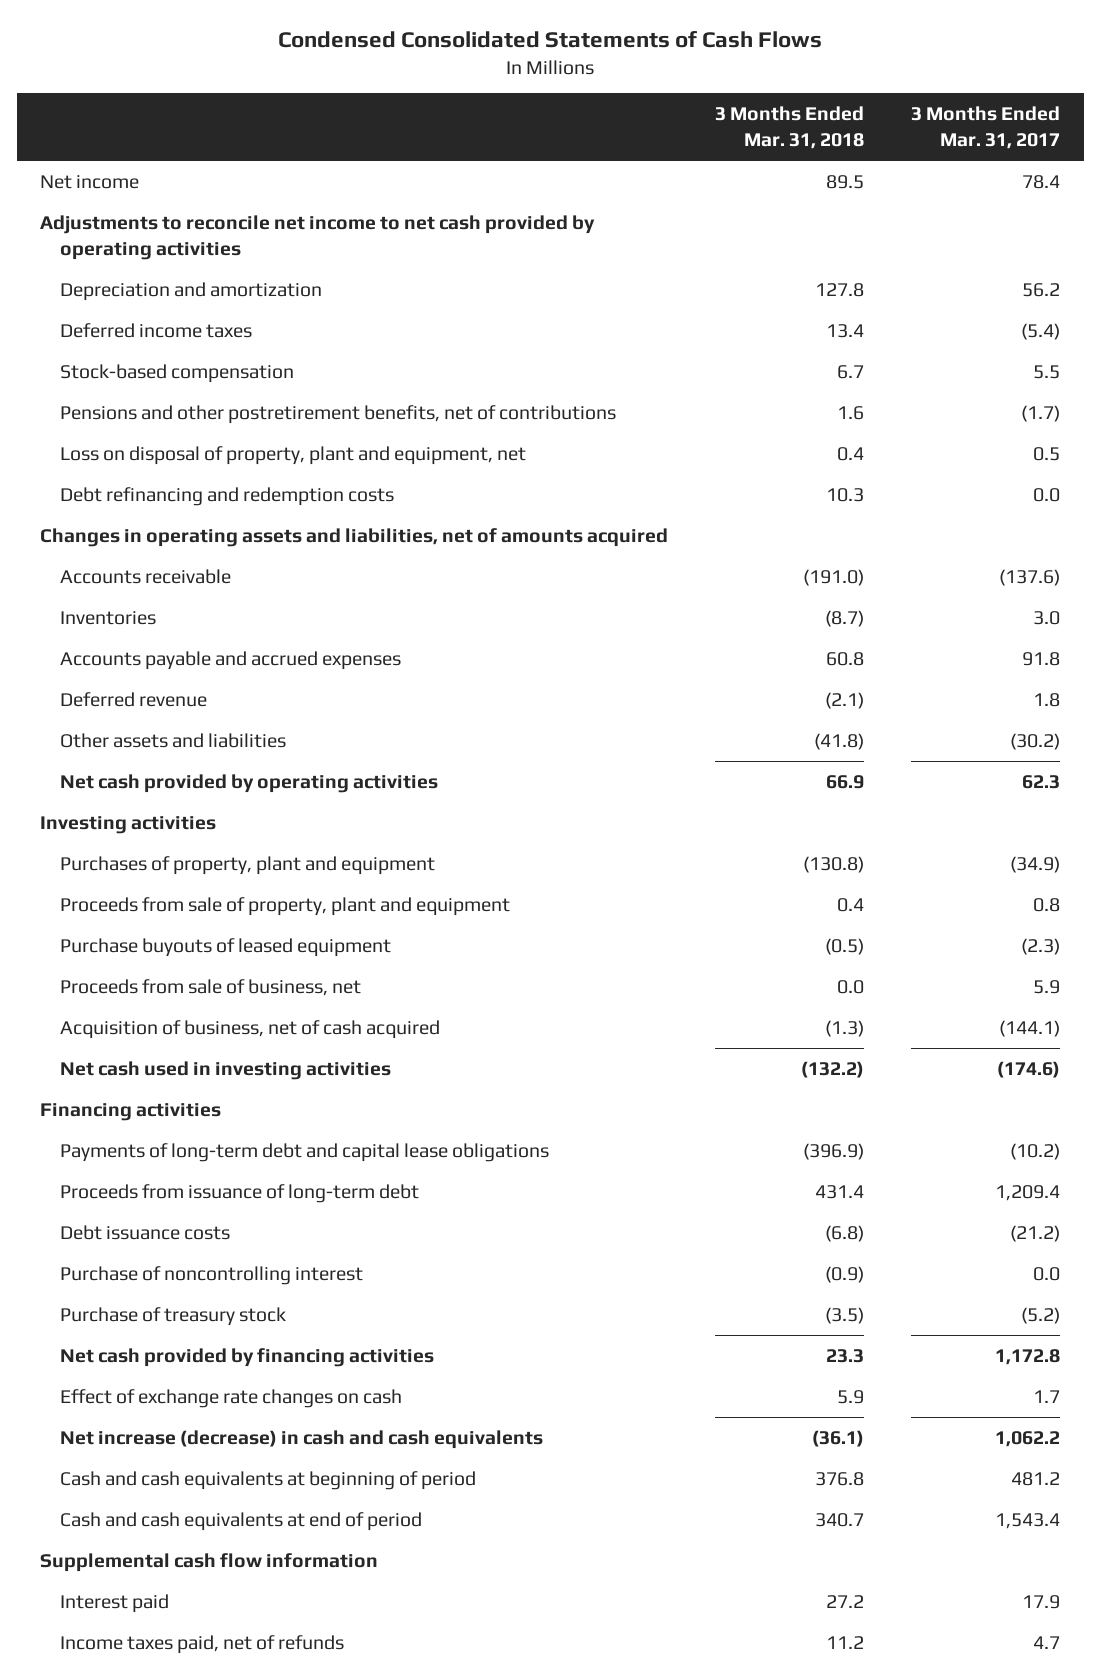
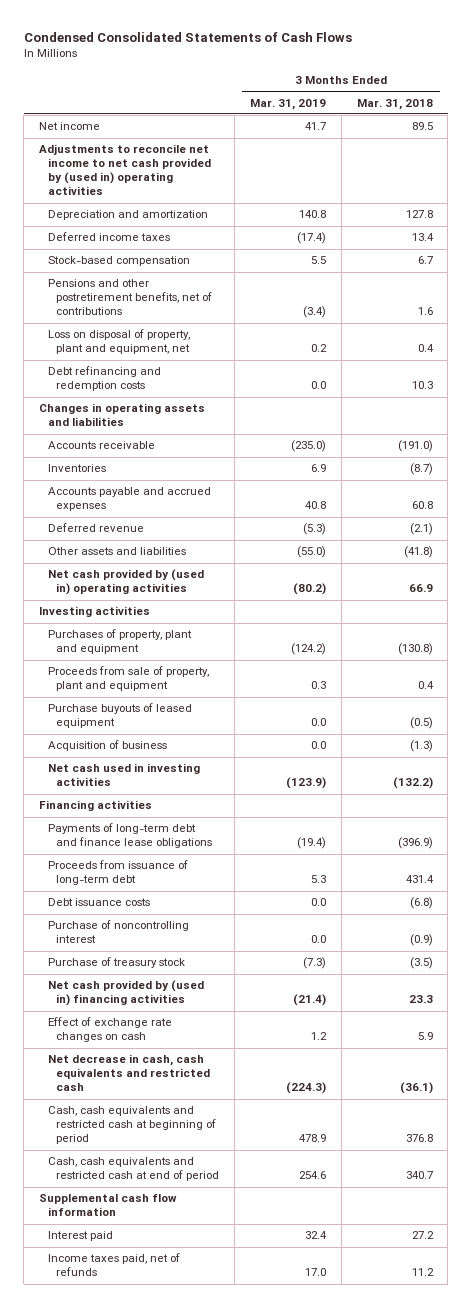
[911,106,1061,150] 3 Months Ended Mar. 31, 2017 -> none
none -> [249,98,326,110] Mar. 31, 2019
[40,214,596,260] Adjustments to reconcile net income to net cash provided by operating activities -> [39,144,211,196] Adjustments to reconcile net income to net cash provided by (used in) operating activities
[40,527,669,547] Changes in operating assets and liabilities, net of amounts acquired -> [39,403,206,427] Changes in operating assets and liabilities
[60,773,439,793] Net cash provided by operating activities -> [47,569,204,596] Net cash provided by (used in) operating activities
[60,978,362,996] Proceeds from sale of business, net -> none
[60,1019,441,1039] Acquisition of business, net of cash acquired -> [47,740,167,752] Acquisition of business
[60,1142,550,1162] Payments of long-term debt and capital lease obligations -> [47,823,213,849] Payments of long-term debt and finance lease obligations
[60,1347,435,1367] Net cash provided by financing activities -> [47,980,204,1007] Net cash provided by (used in) financing activities
[60,1429,544,1449] Net increase (decrease) in cash and cash equivalents -> [47,1054,211,1092] Net decrease in cash, cash equivalents and restricted cash
[60,1470,477,1490] Cash and cash equivalents at beginning of period -> [47,1106,217,1145] Cash, cash equivalents and restricted cash at beginning of period
[60,1511,423,1531] Cash and cash equivalents at end of period -> [47,1157,220,1182] Cash, cash equivalents and restricted cash at end of period

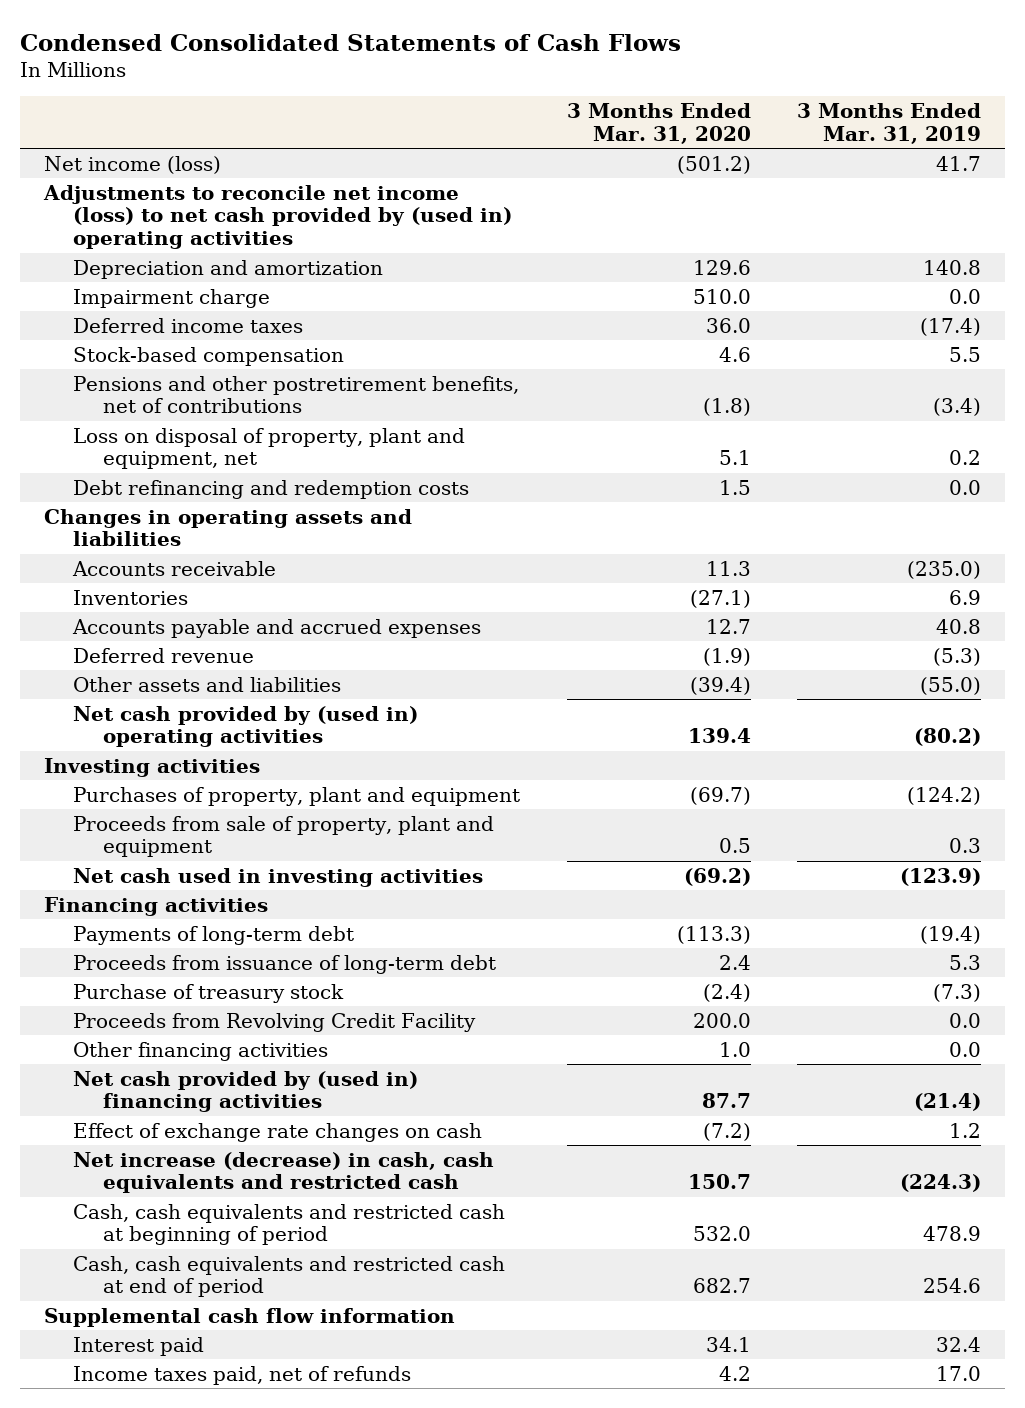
[356,98,433,110] Mar. 31, 2018 -> none
none -> [566,103,751,144] 3 Months Ended Mar. 31, 2020
[39,122,101,131] Net income -> [43,155,221,174] Net income (loss)
[39,144,211,196] Adjustments to reconcile net income to net cash provided by (used in) operating activities -> [42,184,513,250] Adjustments to reconcile net income (loss) to net cash provided by (used in) operating activities
none -> [73,288,271,308] Impairment charge
[47,703,192,729] Purchase buyouts of leased equipment -> none
[47,740,167,752] Acquisition of business -> none
[47,823,213,849] Payments of long-term debt and finance lease obligations -> [73,925,355,945] Payments of long-term debt
[47,898,150,907] Debt issuance costs -> none
[47,920,189,944] Purchase of noncontrolling interest -> none
none -> [73,1012,477,1032] Proceeds from Revolving Credit Facility
none -> [73,1041,329,1061] Other financing activities
[47,1054,211,1092] Net decrease in cash, cash equivalents and restricted cash -> [73,1151,495,1194] Net increase (decrease) in cash, cash equivalents and restricted cash

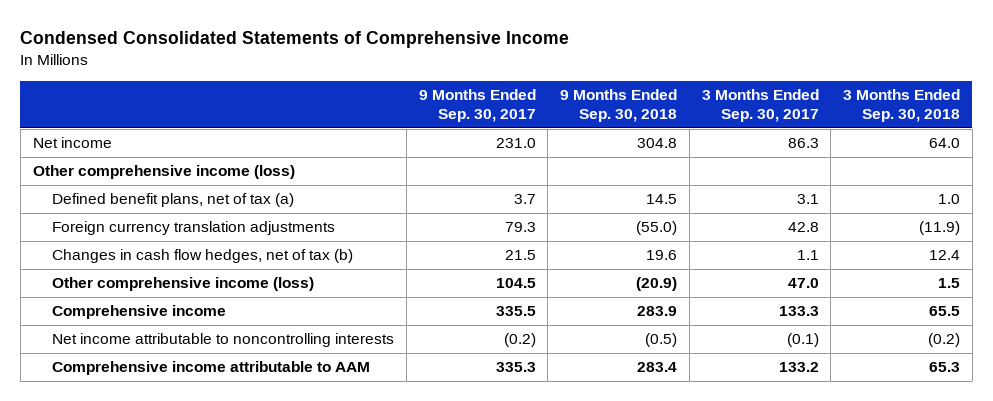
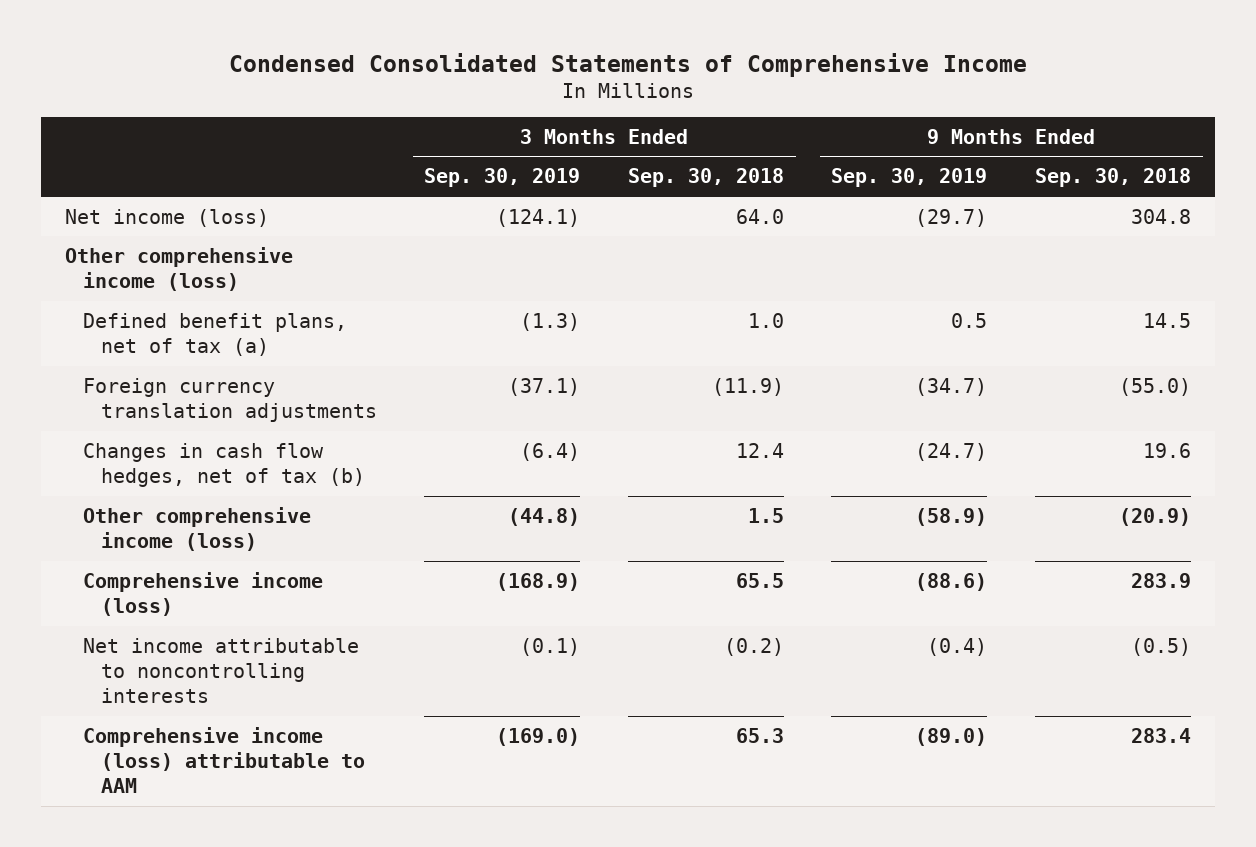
[418,88,536,123] 9 Months Ended Sep. 30, 2017 -> none
[701,88,819,123] 3 Months Ended Sep. 30, 2017 -> none
none -> [424,168,581,188] Sep. 30, 2019
none -> [831,168,988,188] Sep. 30, 2019
[32,137,112,149] Net income -> [65,208,270,227] Net income (loss)
[52,305,227,320] Comprehensive income -> [83,571,324,617] Comprehensive income (loss)
[52,361,371,376] Comprehensive income attributable to AAM -> [83,726,365,794] Comprehensive income (loss) attributable to AAM

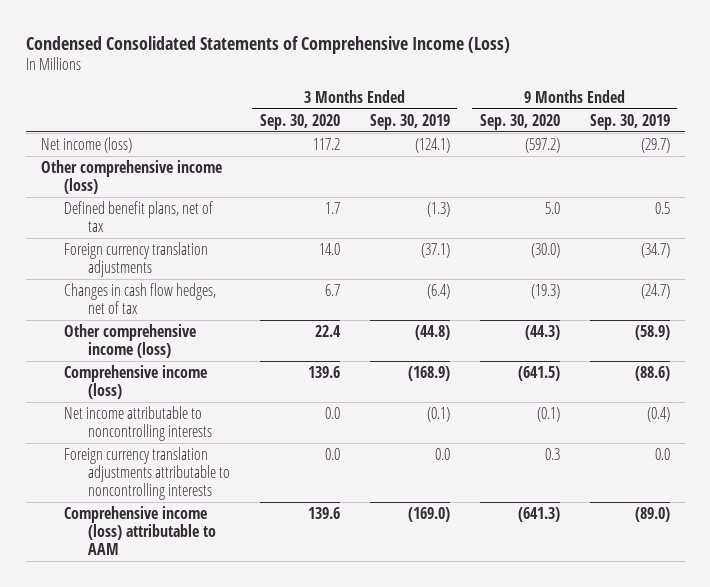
[229,52,1028,77] Condensed Consolidated Statements of Comprehensive Income -> [25,35,510,54] Condensed Consolidated Statements of Comprehensive Income (Loss)
[627,168,784,188] Sep. 30, 2018 -> none
[1034,168,1191,188] Sep. 30, 2018 -> none
none -> [259,113,340,130] Sep. 30, 2020
none -> [479,113,560,130] Sep. 30, 2020
[83,312,348,357] Defined benefit plans, net of tax (a) -> [64,200,214,233] Defined benefit plans, net of tax
[83,442,365,488] Changes in cash flow hedges, net of tax (b) -> [64,282,217,315] Changes in cash flow hedges, net of tax
none -> [64,446,230,501] Foreign currency translation adjustments attributable to noncontrolling interests

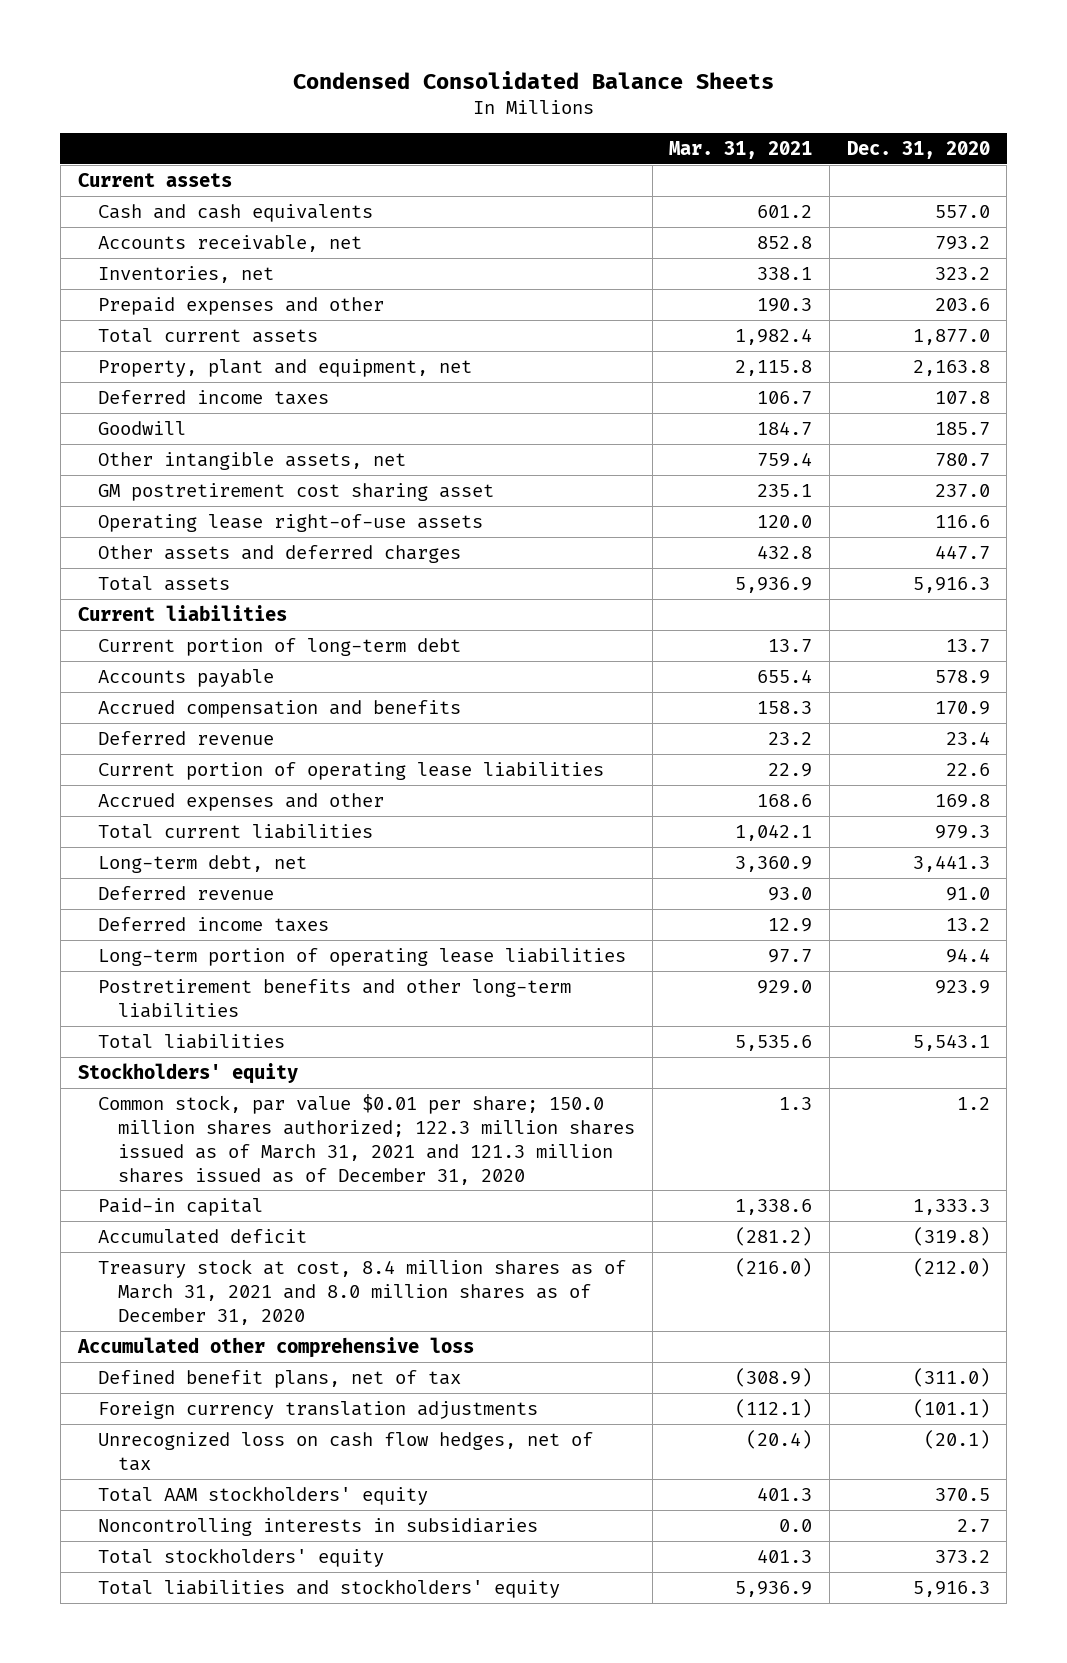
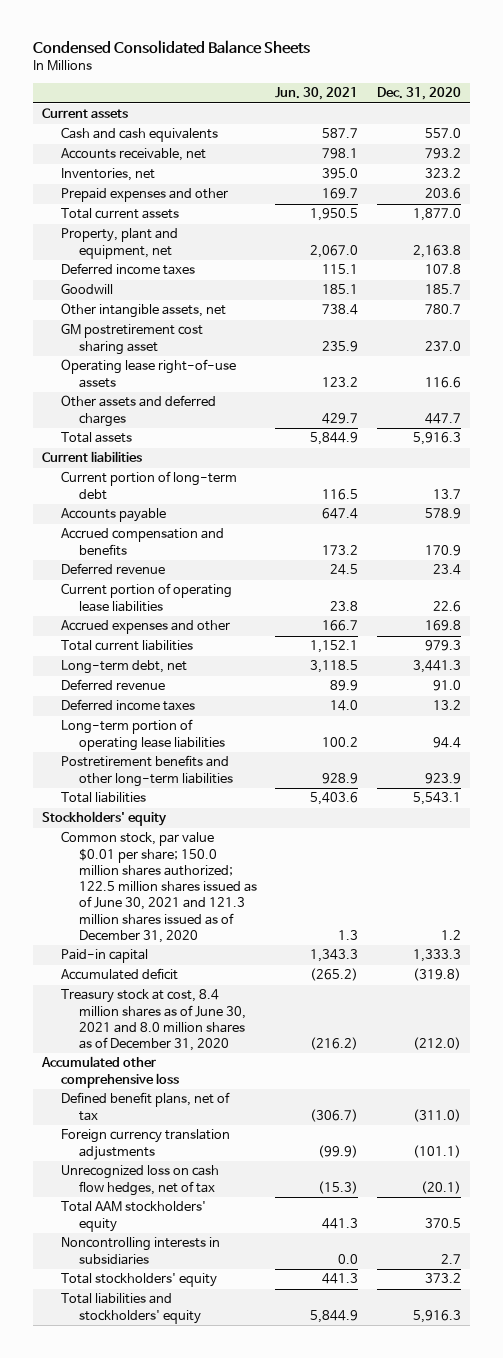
[669,140,813,159] Mar. 31, 2021 -> none
none -> [275,87,359,101] Jun. 30, 2021
[97,1093,636,1185] Common stock, par value $0.01 per share; 150.0 million shares authorized; 122.3 million shares issued as of March 31, 2021 and 121.3 million shares issued as of December 31, 2020 -> [60,831,258,943] Common stock, par value $0.01 per share; 150.0 million shares authorized; 122.5 million shares issued as of June 30, 2021 and 121.3 million shares issued as of December 31, 2020
[97,1258,626,1325] Treasury stock at cost, 8.4 million shares as of March 31, 2021 and 8.0 million shares as of December 31, 2020 -> [60,989,247,1052] Treasury stock at cost, 8.4 million shares as of June 30, 2021 and 8.0 million shares as of December 31, 2020

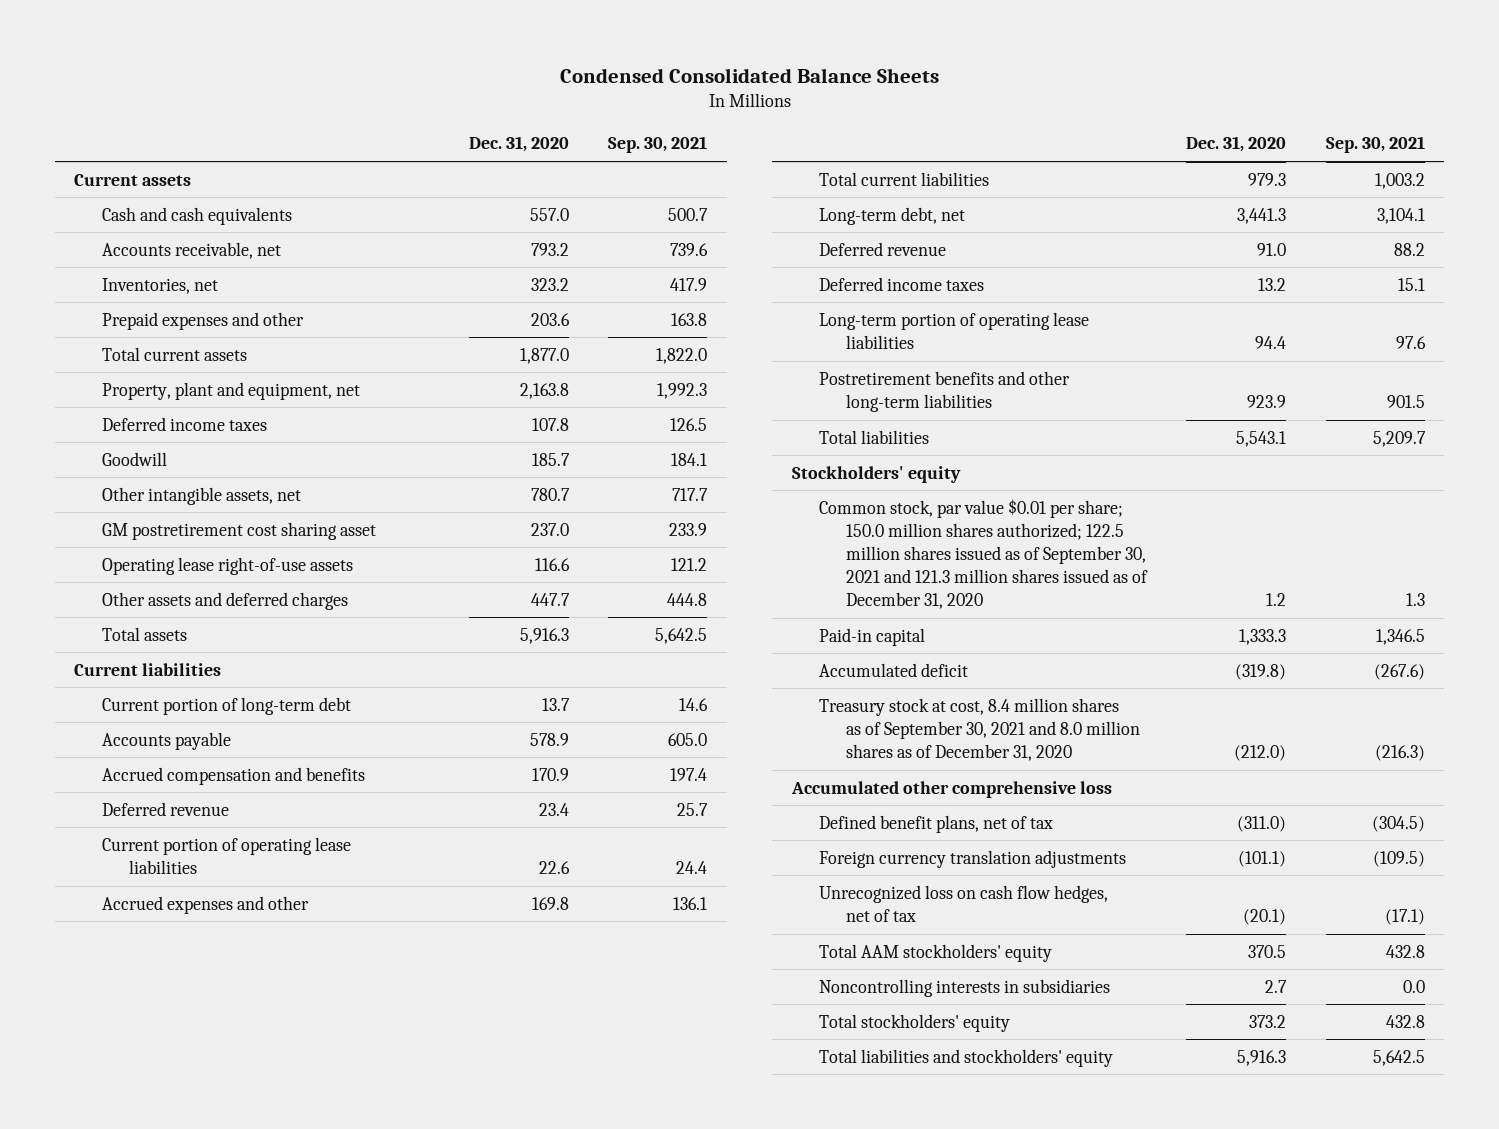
[275,87,359,101] Jun. 30, 2021 -> none
none -> [608,136,708,154] Sep. 30, 2021
[60,831,258,943] Common stock, par value $0.01 per share; 150.0 million shares authorized; 122.5 million shares issued as of June 30, 2021 and 121.3 million shares issued as of December 31, 2020 -> [819,498,1149,610] Common stock, par value $0.01 per share; 150.0 million shares authorized; 122.5 million shares issued as of September 30, 2021 and 121.3 million shares issued as of December 31, 2020
[60,989,247,1052] Treasury stock at cost, 8.4 million shares as of June 30, 2021 and 8.0 million shares as of December 31, 2020 -> [819,697,1141,762] Treasury stock at cost, 8.4 million shares as of September 30, 2021 and 8.0 million shares as of December 31, 2020

